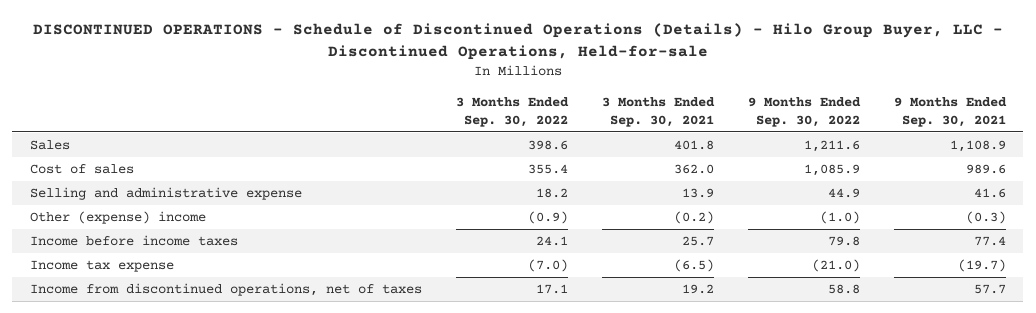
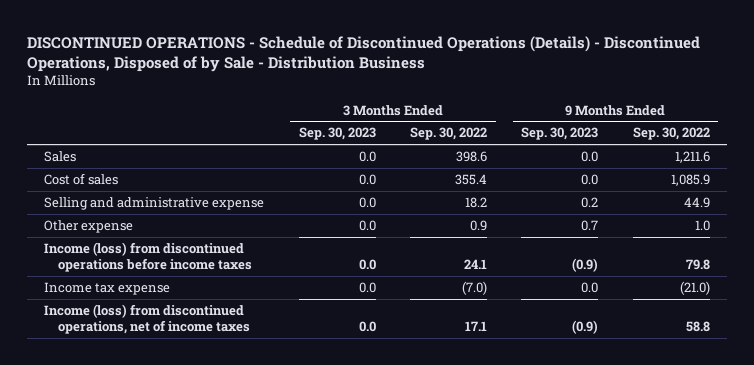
[32,23,1003,61] DISCONTINUED OPERATIONS - Schedule of Discontinued Operations (Details) - Hilo Group Buyer, LLC - Discontinued Operations, Held-for-sale -> [27,35,701,72] DISCONTINUED OPERATIONS - Schedule of Discontinued Operations (Details) - Discontinued Operations, Disposed of by Sale - Distribution Business
[601,96,715,127] 3 Months Ended Sep. 30, 2021 -> none
[894,96,1008,127] 9 Months Ended Sep. 30, 2021 -> none
none -> [298,127,376,141] Sep. 30, 2023
none -> [521,127,599,141] Sep. 30, 2023
[29,211,206,225] Other (expense) income -> [44,220,134,234] Other expense
[527,211,568,225] (0.9) -> [470,220,488,232] 0.9
[820,211,861,225] (1.0) -> [694,220,710,232] 1.0
[29,235,238,247] Income before income taxes -> [44,242,253,273] Income (loss) from discontinued operations before income taxes
[29,283,422,297] Income from discontinued operations, net of taxes -> [44,304,251,335] Income (loss) from discontinued operations, net of income taxes

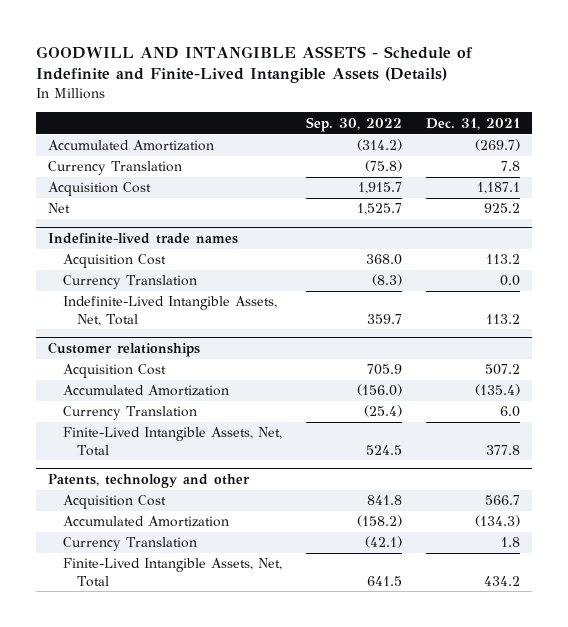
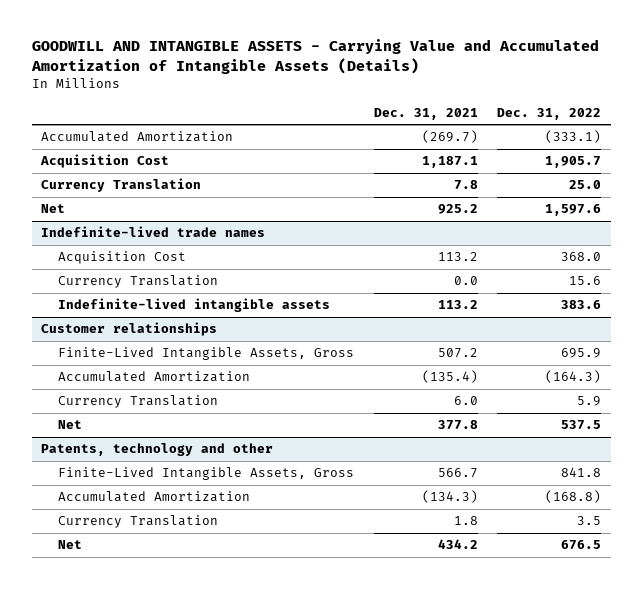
[35,45,473,84] GOODWILL AND INTANGIBLE ASSETS - Schedule of Indefinite and Finite-Lived Intangible Assets (Details) -> [30,39,599,74] GOODWILL AND INTANGIBLE ASSETS - Carrying Value and Accumulated Amortization of Intangible Assets (Details)
[305,116,402,132] Sep. 30, 2022 -> none
none -> [497,107,602,120] Dec. 31, 2022
[48,161,183,176] Currency Translation -> [41,178,202,193] Currency Translation
[62,296,277,326] Indefinite-Lived Intangible Assets, Net, Total -> [57,298,330,313] Indefinite-lived intangible assets
[62,364,166,379] Acquisition Cost -> [57,347,354,361] Finite-Lived Intangible Assets, Gross
[62,427,282,456] Finite-Lived Intangible Assets, Net, Total -> [57,420,82,430] Net
[62,495,166,510] Acquisition Cost -> [57,467,354,481] Finite-Lived Intangible Assets, Gross
[62,558,282,587] Finite-Lived Intangible Assets, Net, Total -> [57,540,82,550] Net

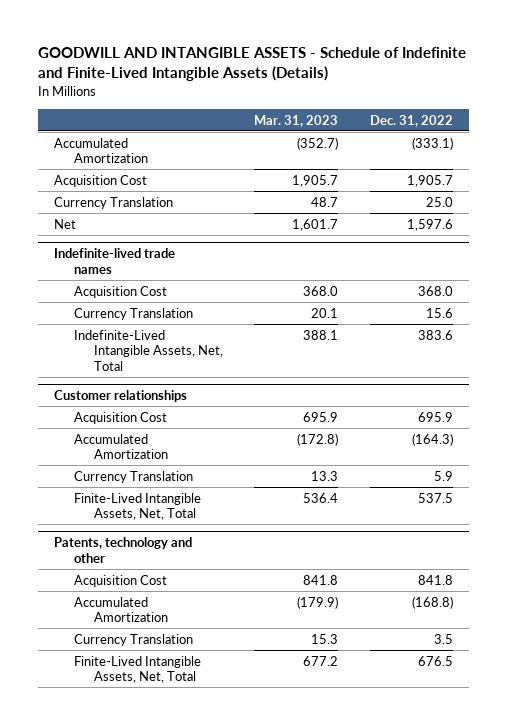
[30,39,599,74] GOODWILL AND INTANGIBLE ASSETS - Carrying Value and Accumulated Amortization of Intangible Assets (Details) -> [37,47,466,82] GOODWILL AND INTANGIBLE ASSETS - Schedule of Indefinite and Finite-Lived Intangible Assets (Details)
[373,107,478,120] Dec. 31, 2021 -> none
none -> [254,114,339,127] Mar. 31, 2023
[57,298,330,313] Indefinite-lived intangible assets -> [73,329,224,371] Indefinite-Lived Intangible Assets, Net, Total
[57,347,354,361] Finite-Lived Intangible Assets, Gross -> [73,411,167,424] Acquisition Cost
[57,420,82,430] Net -> [73,492,201,521] Finite-Lived Intangible Assets, Net, Total
[57,467,354,481] Finite-Lived Intangible Assets, Gross -> [73,574,167,587] Acquisition Cost
[57,540,82,550] Net -> [73,655,201,684] Finite-Lived Intangible Assets, Net, Total

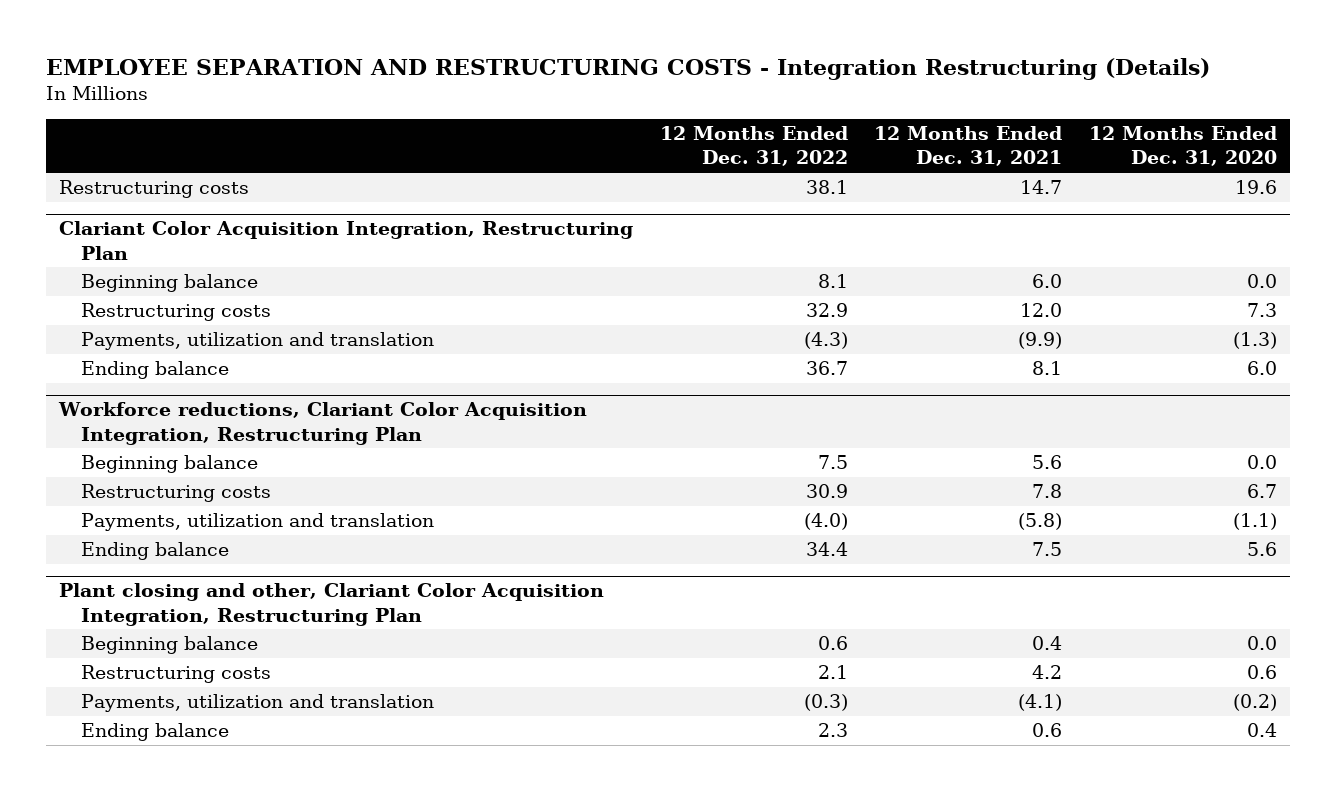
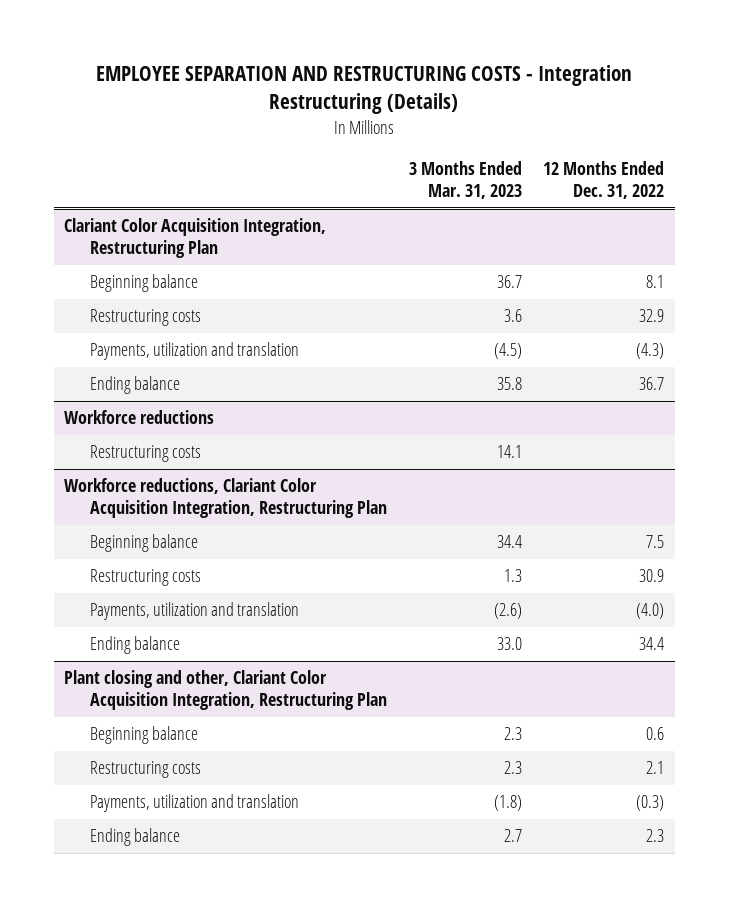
[874,126,1063,167] 12 Months Ended Dec. 31, 2021 -> none
[1089,126,1278,167] 12 Months Ended Dec. 31, 2020 -> none
none -> [408,161,522,200] 3 Months Ended Mar. 31, 2023
[59,180,250,199] Restructuring costs -> none
none -> [64,410,215,425] Workforce reductions
none -> [89,445,201,463] Restructuring costs

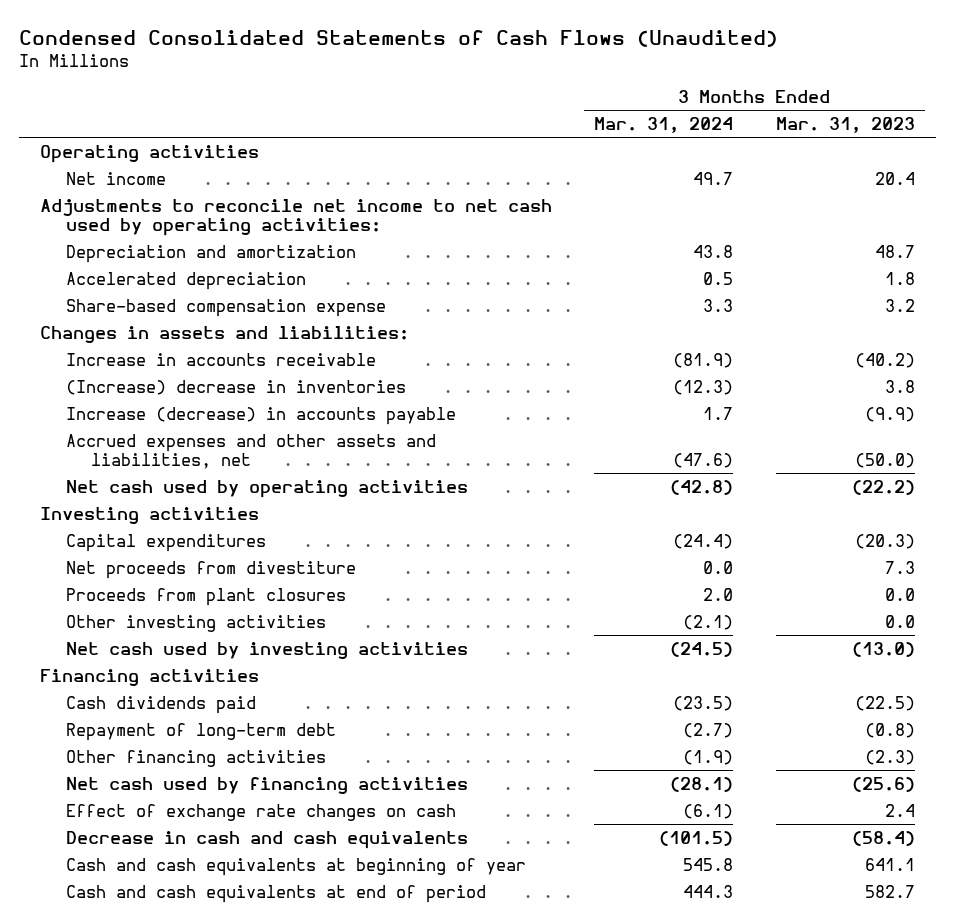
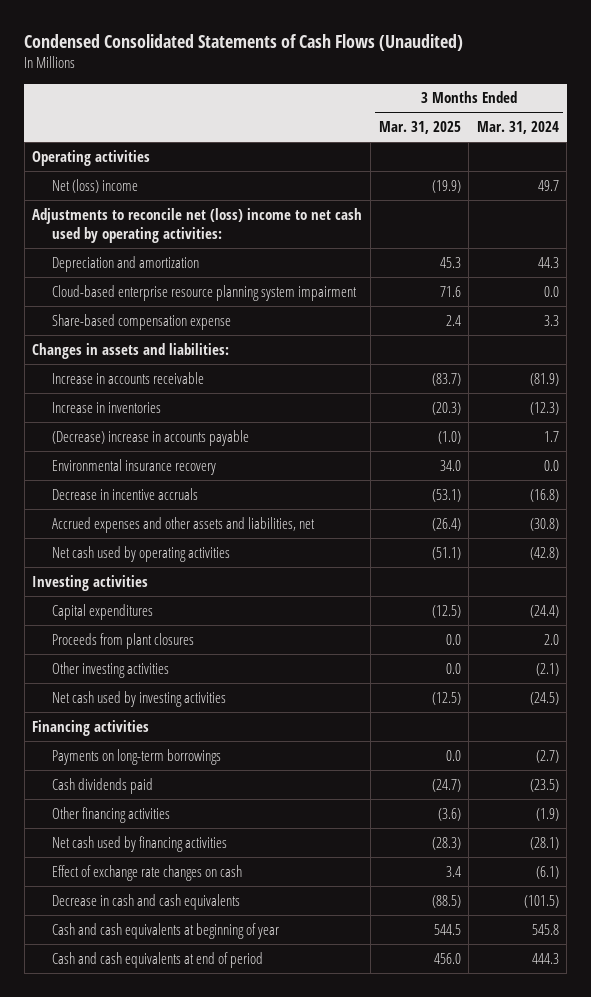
[775,116,915,133] Mar. 31, 2023 -> none
none -> [378,121,461,135] Mar. 31, 2025
[65,271,306,290] Accelerated depreciation -> none
[65,171,166,185] Net income -> [52,178,139,193] Net (loss) income
[40,198,553,236] Adjustments to reconcile net income to net cash used by operating activities: -> [32,207,363,244] Adjustments to reconcile net (loss) income to net cash used by operating activities:
[693,244,734,258] 43.8 -> [537,256,559,268] 44.3
none -> [52,284,358,301] Cloud-based enterprise resource planning system impairment
[65,379,406,395] (Increase) decrease in inventories -> [52,401,162,413] Increase in inventories
[65,406,456,425] Increase (decrease) in accounts payable -> [52,429,250,446] (Decrease) increase in accounts payable
none -> [52,458,217,475] Environmental insurance recovery
none -> [52,487,199,500] Decrease in incentive accruals
[673,452,734,468] (47.6) -> [529,517,559,531] (30.8)
[65,560,356,579] Net proceeds from divestiture -> none
none -> [52,748,222,765] Payments on long-term borrowings
[65,722,336,741] Repayment of long-term debt -> none

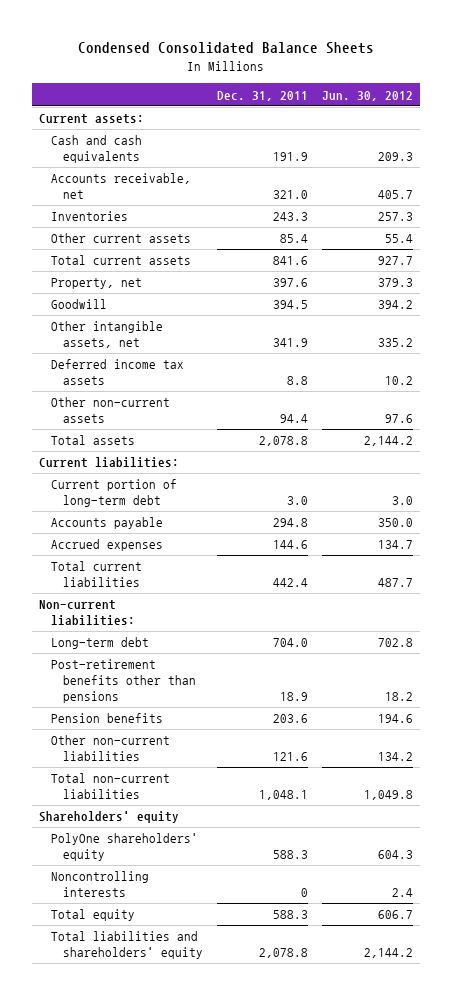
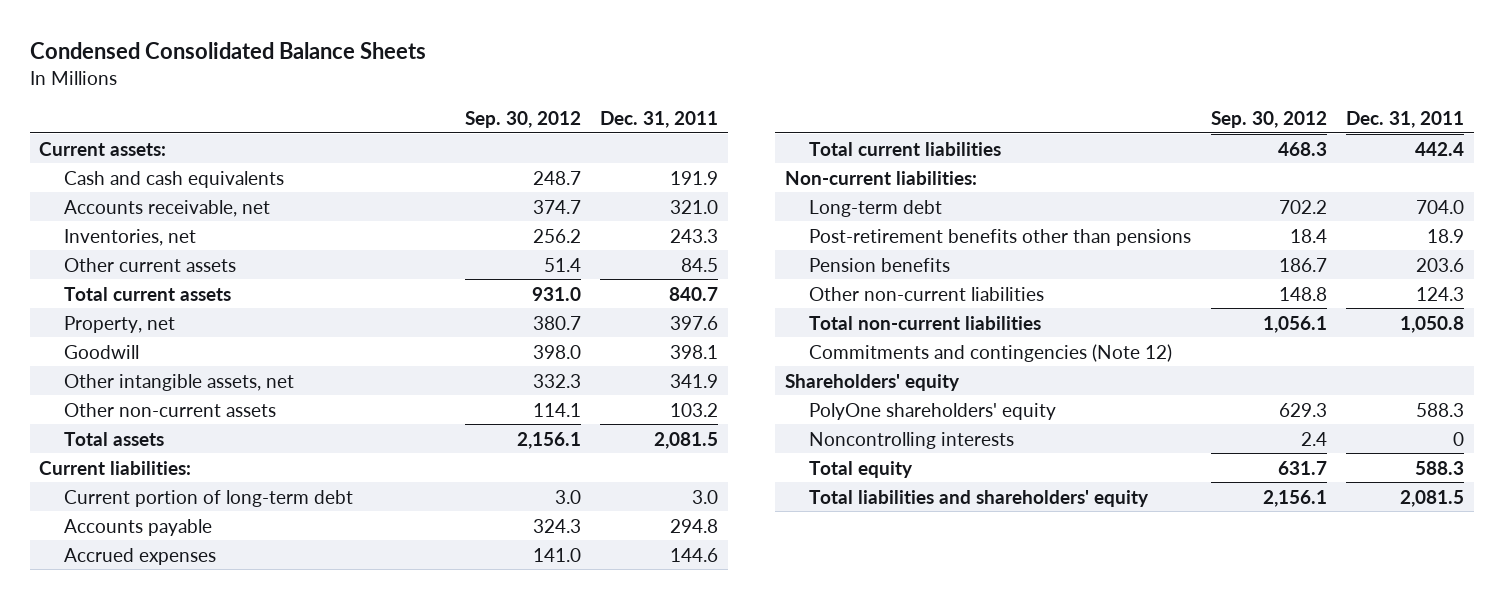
[322,90,414,101] Jun. 30, 2012 -> none
none -> [465,111,582,129] Sep. 30, 2012
[50,211,128,222] Inventories -> [63,228,196,246] Inventories, net
[280,234,309,244] 85.4 -> [681,257,719,272] 84.5
[273,256,309,266] 841.6 -> [669,286,719,301] 840.7
[273,300,309,310] 394.5 -> [670,344,719,359] 398.1
[50,359,184,386] Deferred income tax assets -> none
[280,414,309,424] 94.4 -> [670,402,719,417] 103.2
[259,436,309,447] 2,078.8 -> [654,431,719,449] 2,081.5
[273,752,309,762] 121.6 -> [1416,286,1465,301] 124.3
[259,790,309,801] 1,048.1 -> [1400,315,1465,333] 1,050.8
none -> [809,343,1173,362] Commitments and contingencies (Note 12)
[259,948,309,959] 2,078.8 -> [1400,489,1465,507] 2,081.5

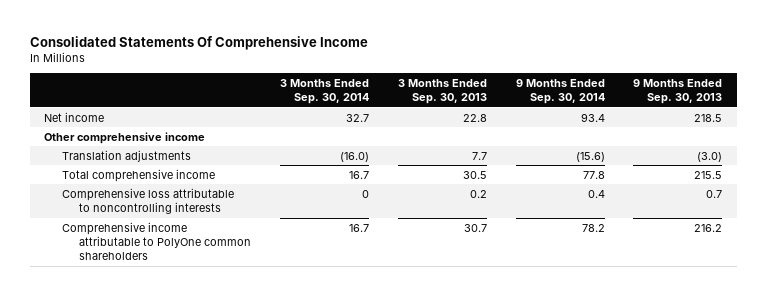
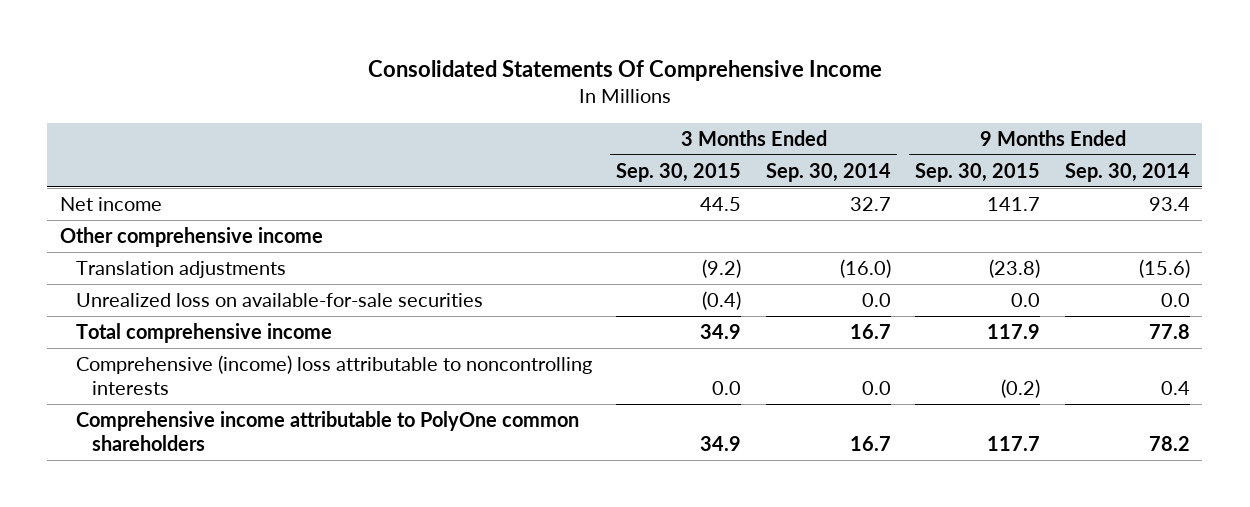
[397,78,487,105] 3 Months Ended Sep. 30, 2013 -> none
[633,78,723,105] 9 Months Ended Sep. 30, 2013 -> none
none -> [616,162,742,182] Sep. 30, 2015
none -> [915,162,1041,182] Sep. 30, 2015
none -> [75,293,483,308] Unrealized loss on available-for-sale securities
[61,187,234,215] Comprehensive loss attributable to noncontrolling interests -> [75,355,592,396] Comprehensive (income) loss attributable to noncontrolling interests
[361,189,369,198] 0 -> [861,381,891,396] 0.0

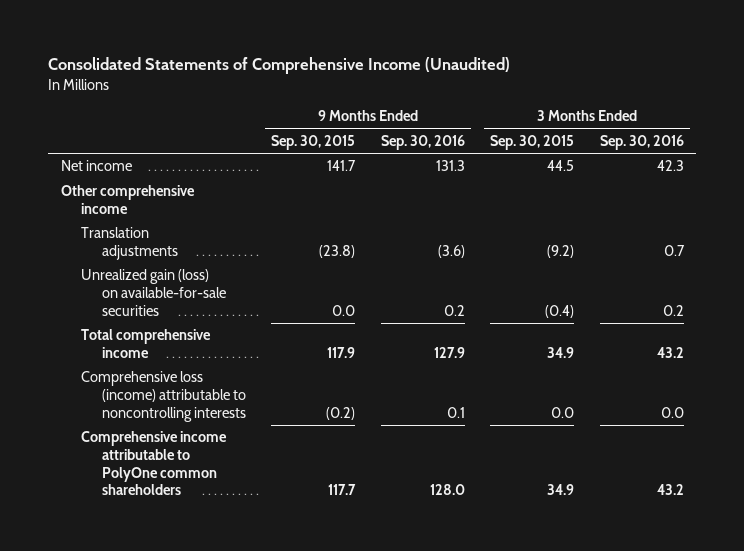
[367,60,882,82] Consolidated Statements Of Comprehensive Income -> [47,57,510,75] Consolidated Statements of Comprehensive Income (Unaudited)
[765,162,891,182] Sep. 30, 2014 -> none
[1065,162,1191,182] Sep. 30, 2014 -> none
none -> [380,135,465,151] Sep. 30, 2016
none -> [599,135,684,151] Sep. 30, 2016
[75,293,483,308] Unrealized loss on available-for-sale securities -> [81,269,226,316] Unrealized gain (loss) on available-for-sale securities
[75,355,592,396] Comprehensive (income) loss attributable to noncontrolling interests -> [81,371,246,422] Comprehensive loss (income) attributable to noncontrolling interests

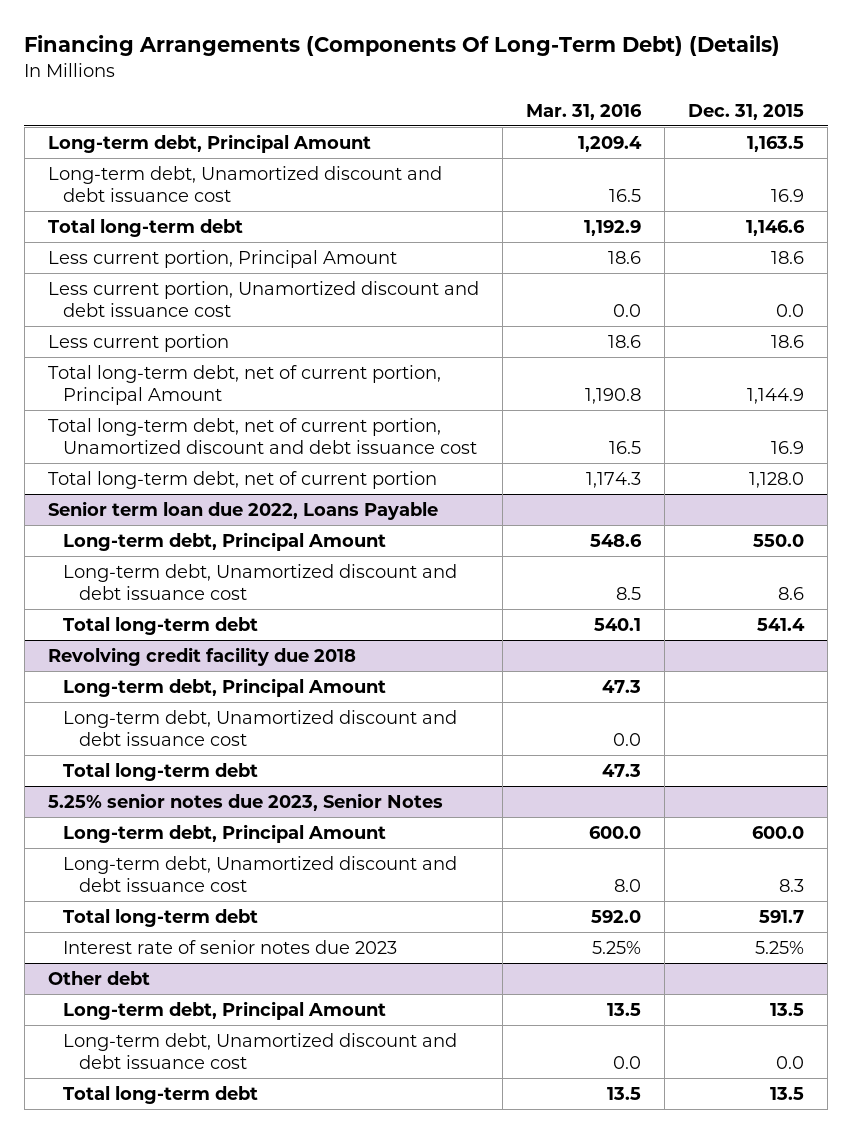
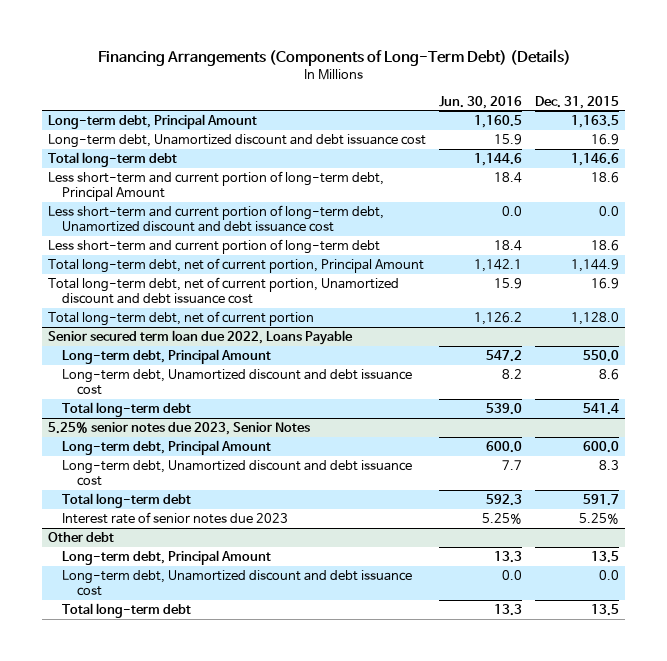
[24,35,781,57] Financing Arrangements (Components Of Long-Term Debt) (Details) -> [97,48,571,66] Financing Arrangements (Components of Long-Term Debt) (Details)
[525,103,642,120] Mar. 31, 2016 -> none
none -> [439,95,523,109] Jun. 30, 2016
[47,249,397,268] Less current portion, Principal Amount -> [48,171,385,201] Less short-term and current portion of long-term debt, Principal Amount
[47,280,479,318] Less current portion, Unamortized discount and debt issuance cost -> [48,205,385,232] Less short-term and current portion of long-term debt, Unamortized discount and debt issuance cost
[47,333,229,352] Less current portion -> [48,239,381,255] Less short-term and current portion of long-term debt
[47,500,438,520] Senior term loan due 2022, Loans Payable -> [48,330,354,346] Senior secured term loan due 2022, Loans Payable
[47,646,356,666] Revolving credit facility due 2018 -> none
[63,677,387,697] Long-term debt, Principal Amount -> none
[63,709,458,747] Long-term debt, Unamortized discount and debt issuance cost -> none
[63,762,259,781] Total long-term debt -> none

